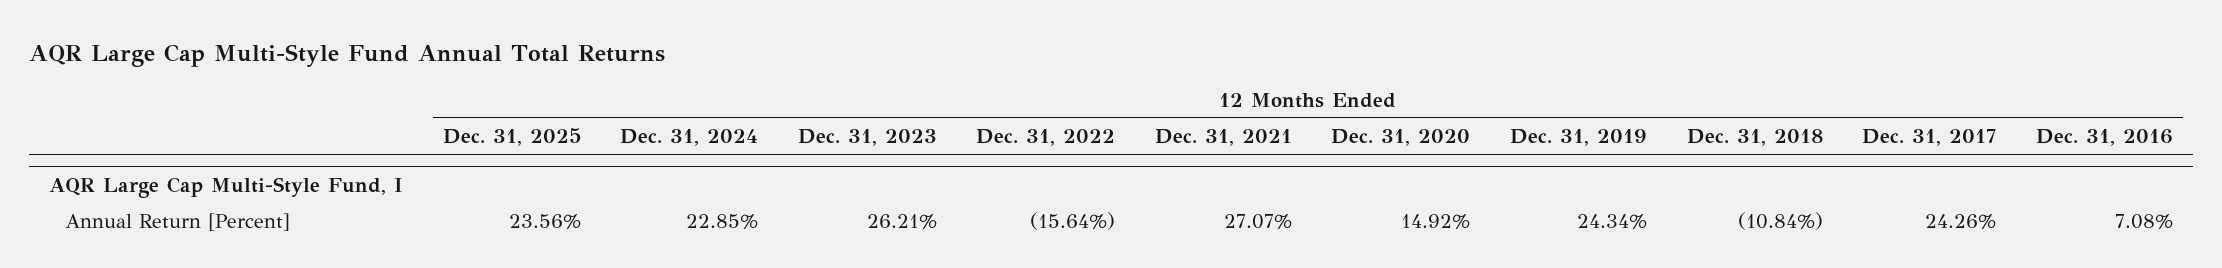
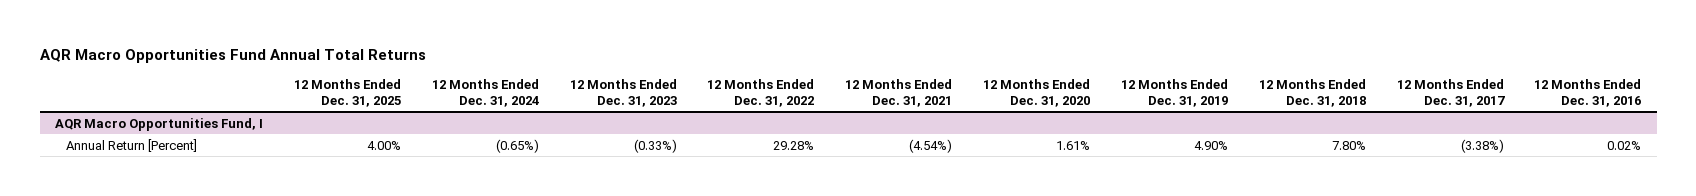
[29,43,666,67] AQR Large Cap Multi-Style Fund Annual Total Returns -> [39,48,426,63] AQR Macro Opportunities Fund Annual Total Returns
[48,177,403,199] AQR Large Cap Multi-Style Fund, I -> none
none -> [55,117,264,131] AQR Macro Opportunities Fund, I
[508,214,581,230] 23.56% -> [366,140,401,150] 4.00%
[686,214,759,230] 22.85% -> [495,138,539,153] (0.65%)
[866,214,937,230] 26.21% -> [633,138,677,153] (0.33%)
[1030,212,1116,231] (15.64%) -> [773,140,815,150] 29.28%
[1223,214,1292,230] 27.07% -> [909,138,953,153] (4.54%)
[1401,214,1471,230] 14.92% -> [1056,140,1091,150] 1.61%
[1577,214,1648,230] 24.34% -> [1193,140,1228,150] 4.90%
[1737,212,1823,231] (10.84%) -> [1331,140,1366,150] 7.80%
[1925,214,1997,230] 24.26% -> [1460,138,1504,153] (3.38%)
[2114,214,2173,230] 7.08% -> [1607,140,1642,150] 0.02%

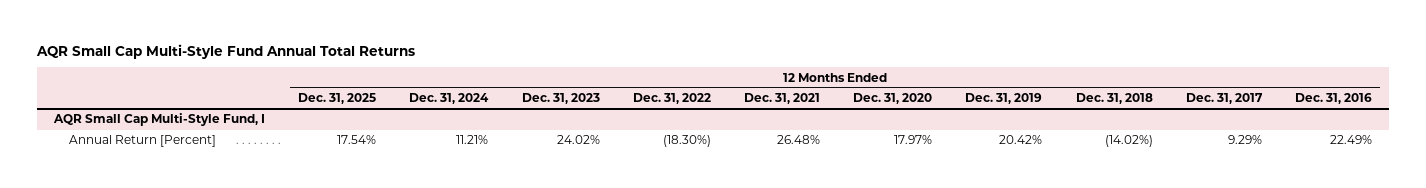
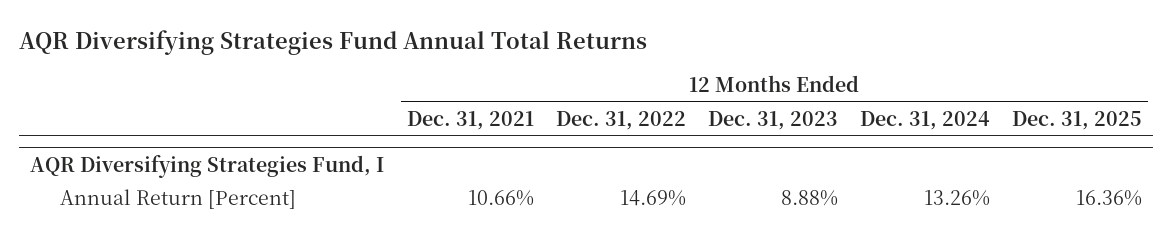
[36,43,416,59] AQR Small Cap Multi-Style Fund Annual Total Returns -> [19,30,648,56] AQR Diversifying Strategies Fund Annual Total Returns
[853,93,933,105] Dec. 31, 2020 -> none
[965,93,1043,105] Dec. 31, 2019 -> none
[1075,93,1153,105] Dec. 31, 2018 -> none
[1185,93,1263,105] Dec. 31, 2017 -> none
[1295,93,1373,105] Dec. 31, 2016 -> none
[52,113,265,127] AQR Small Cap Multi-Style Fund, I -> none
none -> [30,154,385,178] AQR Diversifying Strategies Fund, I
[337,135,377,145] 17.54% -> [1076,189,1143,206] 16.36%
[456,135,489,145] 11.21% -> [923,189,990,206] 13.26%
[556,135,600,145] 24.02% -> [780,189,838,206] 8.88%
[662,135,711,148] (18.30%) -> [619,189,686,206] 14.69%
[776,135,820,145] 26.48% -> [467,189,534,206] 10.66%

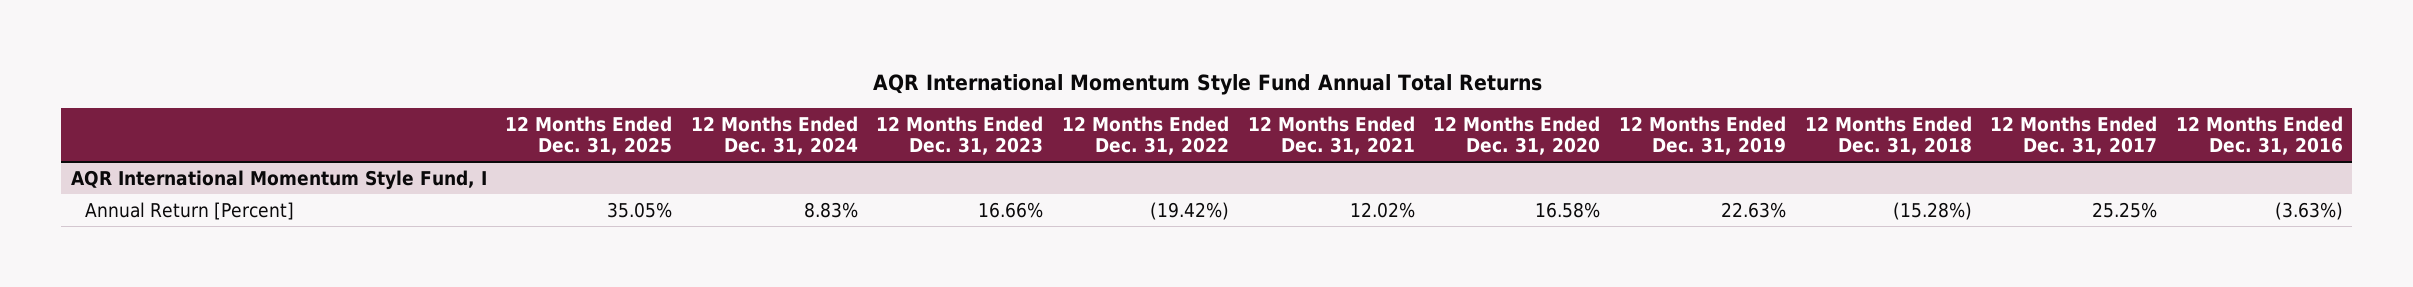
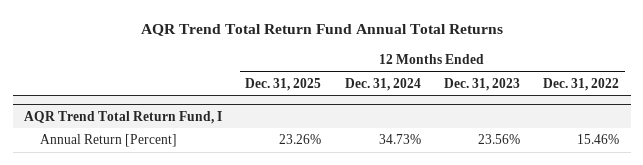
[872,73,1542,95] AQR International Momentum Style Fund Annual Total Returns -> [140,23,503,36] AQR Trend Total Return Fund Annual Total Returns
[1247,115,1415,155] 12 Months Ended Dec. 31, 2021 -> none
[1433,115,1601,155] 12 Months Ended Dec. 31, 2020 -> none
[1619,115,1787,155] 12 Months Ended Dec. 31, 2019 -> none
[1804,115,1972,155] 12 Months Ended Dec. 31, 2018 -> none
[1990,115,2158,155] 12 Months Ended Dec. 31, 2017 -> none
[2175,115,2343,155] 12 Months Ended Dec. 31, 2016 -> none
[70,169,487,190] AQR International Momentum Style Fund, I -> none
none -> [24,110,223,124] AQR Trend Total Return Fund, I
[607,201,673,218] 35.05% -> [279,134,322,145] 23.26%
[803,201,858,218] 8.83% -> [378,134,421,145] 34.73%
[978,201,1044,218] 16.66% -> [477,134,520,145] 23.56%
[1150,201,1230,220] (19.42%) -> [576,134,619,145] 15.46%

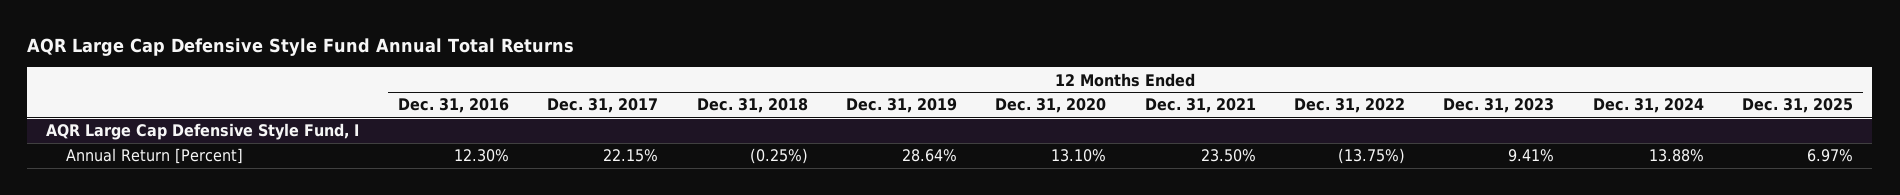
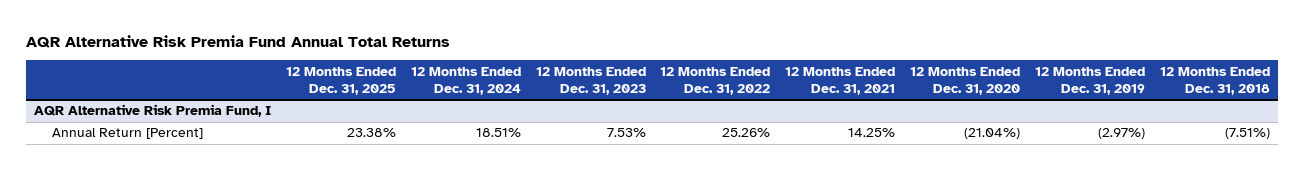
[27,37,575,56] AQR Large Cap Defensive Style Fund Annual Total Returns -> [26,35,451,49] AQR Alternative Risk Premia Fund Annual Total Returns
[397,98,509,114] Dec. 31, 2016 -> none
[547,98,659,114] Dec. 31, 2017 -> none
[46,123,360,141] AQR Large Cap Defensive Style Fund, I -> none
none -> [33,104,271,118] AQR Alternative Risk Premia Fund, I
[749,148,808,165] (0.25%) -> [1225,128,1271,140] (7.51%)
[901,149,957,163] 28.64% -> [1098,128,1146,140] (2.97%)
[1051,149,1107,163] 13.10% -> [964,128,1021,140] (21.04%)
[1200,149,1256,163] 23.50% -> [848,128,896,138] 14.25%
[1338,148,1406,165] (13.75%) -> [722,128,771,138] 25.26%
[1508,149,1555,163] 9.41% -> [606,128,646,138] 7.53%
[1648,149,1704,163] 13.88% -> [475,128,521,138] 18.51%
[1807,149,1854,163] 6.97% -> [346,128,396,138] 23.38%

